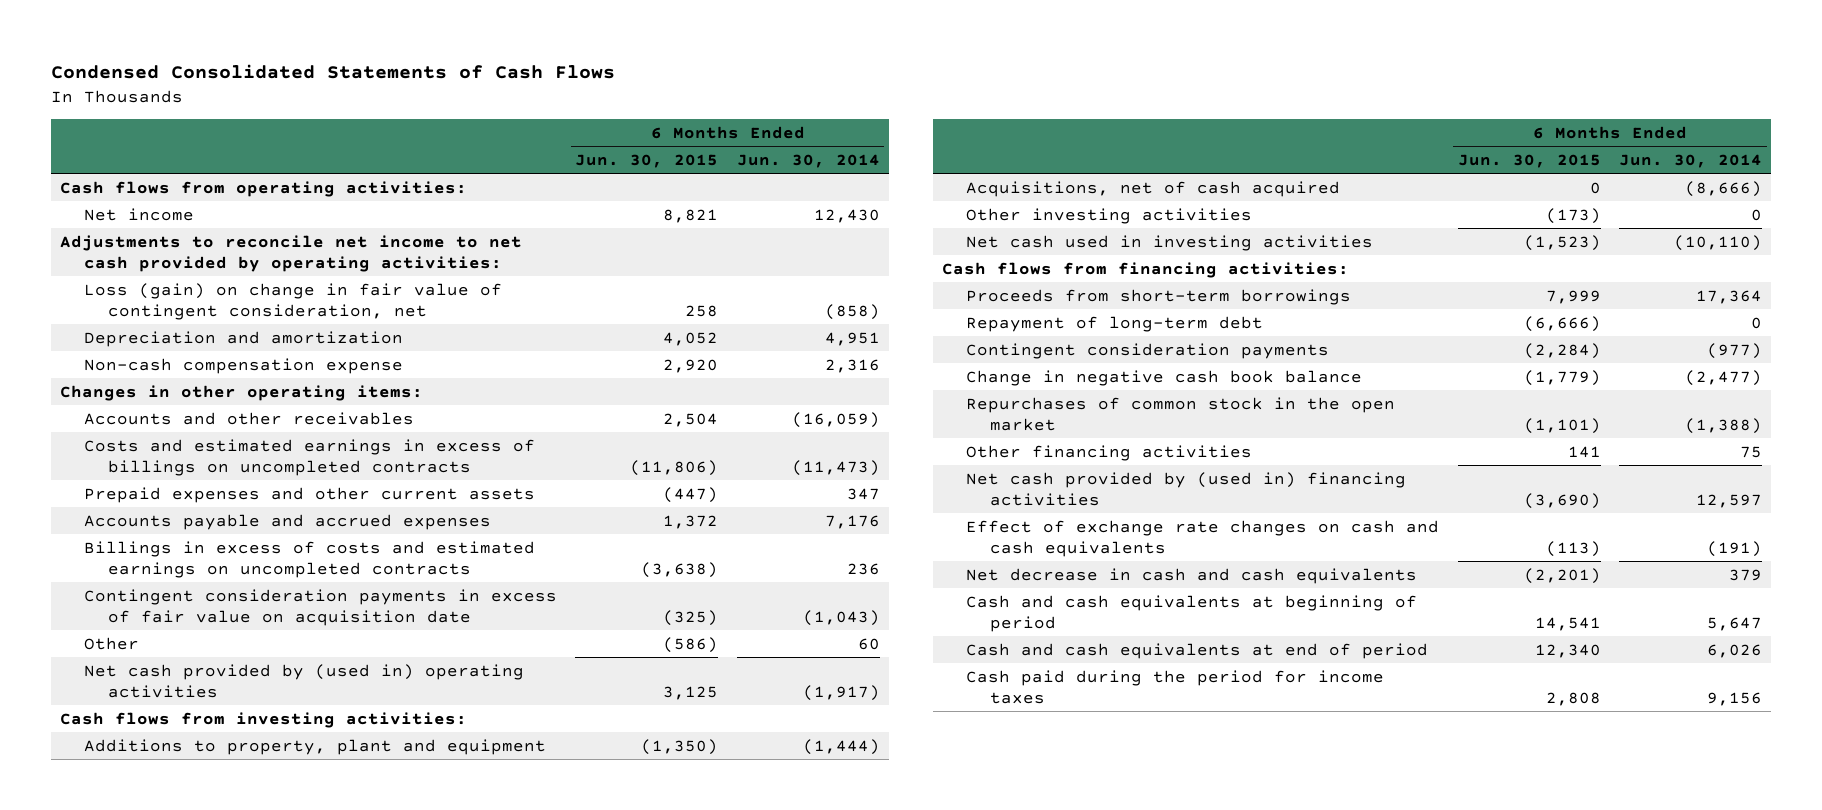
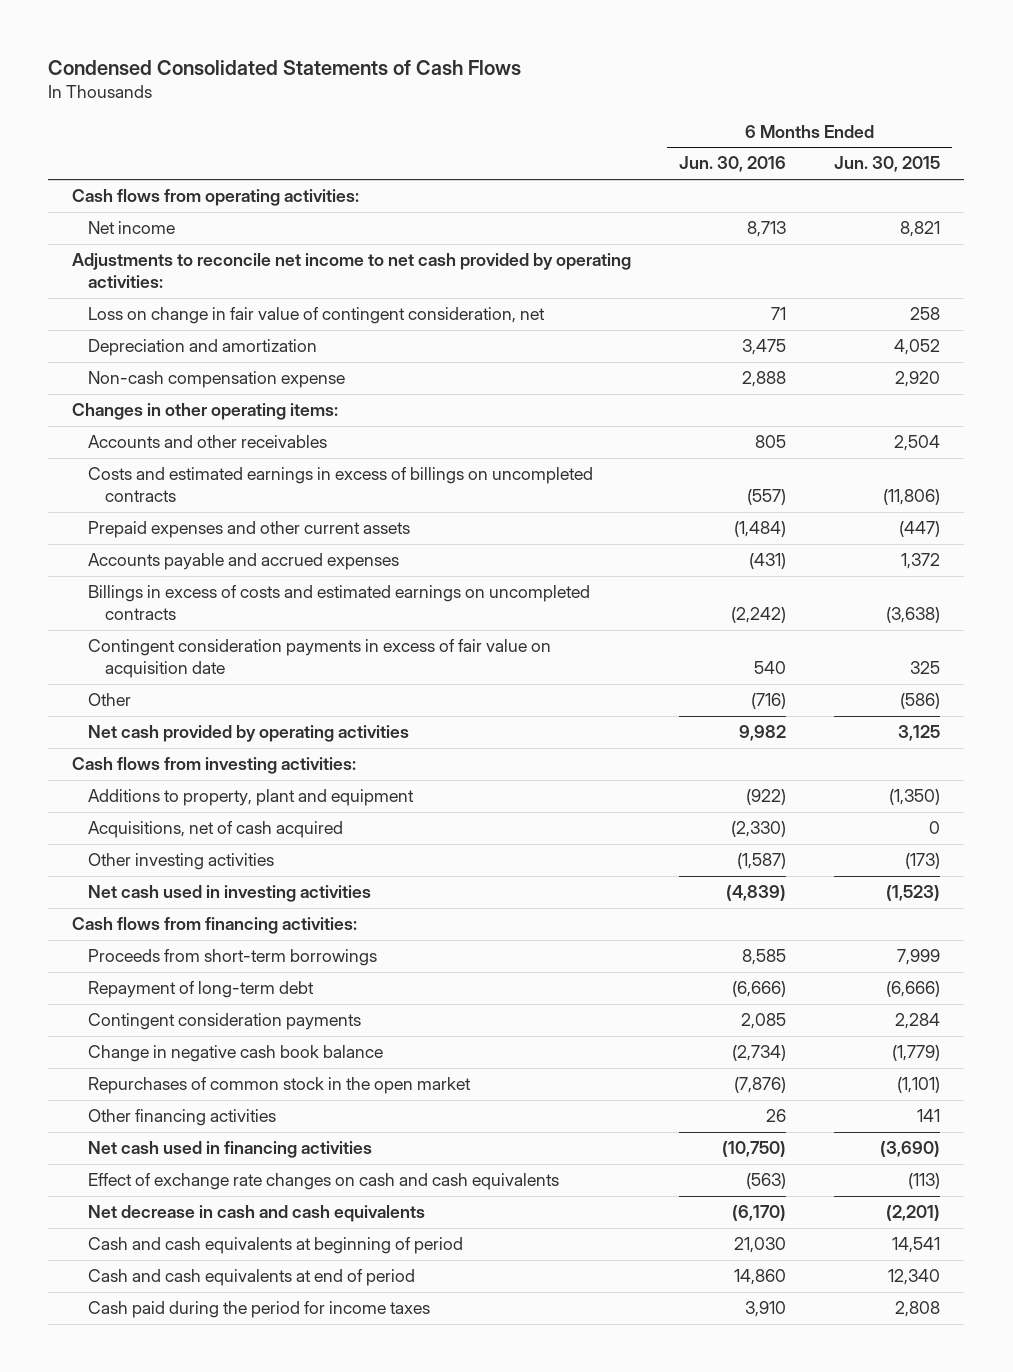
[736,154,880,169] Jun. 30, 2014 -> none
none -> [679,156,787,173] Jun. 30, 2016
[84,282,503,321] Loss (gain) on change in fair value of contingent consideration, net -> [88,307,546,325] Loss on change in fair value of contingent consideration, net
[663,610,719,627] (325) -> [910,661,941,675] 325
[84,663,525,699] Net cash provided by (used in) operating activities -> [88,725,410,743] Net cash provided by operating activities
[1523,342,1601,359] (2,284) -> [895,1013,941,1030] 2,284
[966,471,1407,507] Net cash provided by (used in) financing activities -> [88,1141,373,1159] Net cash used in financing activities

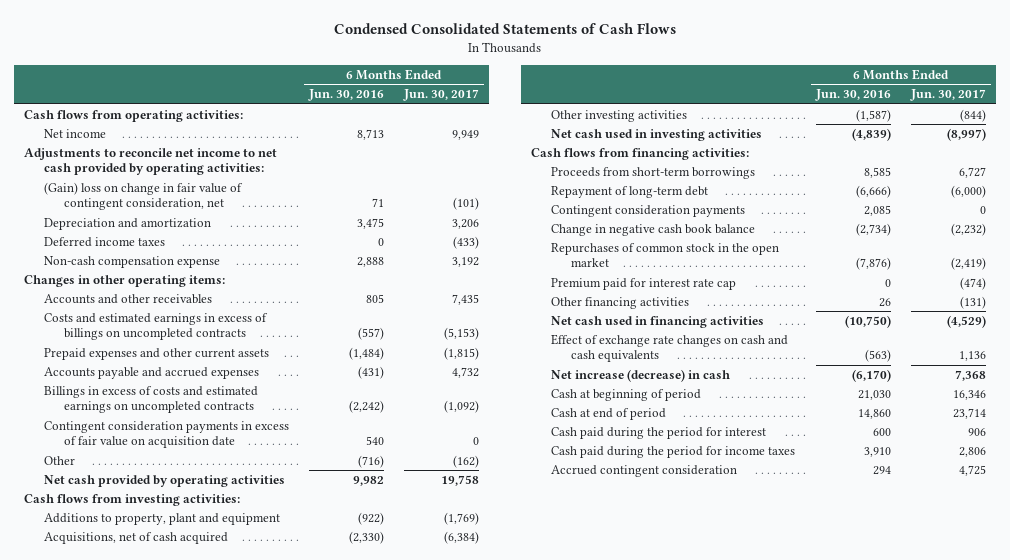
[834,156,941,173] Jun. 30, 2015 -> none
none -> [402,89,479,102] Jun. 30, 2017
[88,307,546,325] Loss on change in fair value of contingent consideration, net -> [43,181,243,211] (Gain) loss on change in fair value of contingent consideration, net
none -> [43,236,165,247] Deferred income taxes
none -> [550,277,736,290] Premium paid for interest rate cap
[88,1205,426,1223] Net decrease in cash and cash equivalents -> [550,368,730,382] Net increase (decrease) in cash
[88,1237,464,1255] Cash and cash equivalents at beginning of period -> [550,388,701,401] Cash at beginning of period
[88,1269,416,1287] Cash and cash equivalents at end of period -> [550,407,666,420] Cash at end of period
none -> [550,426,766,439] Cash paid during the period for interest
none -> [550,464,737,477] Accrued contingent consideration

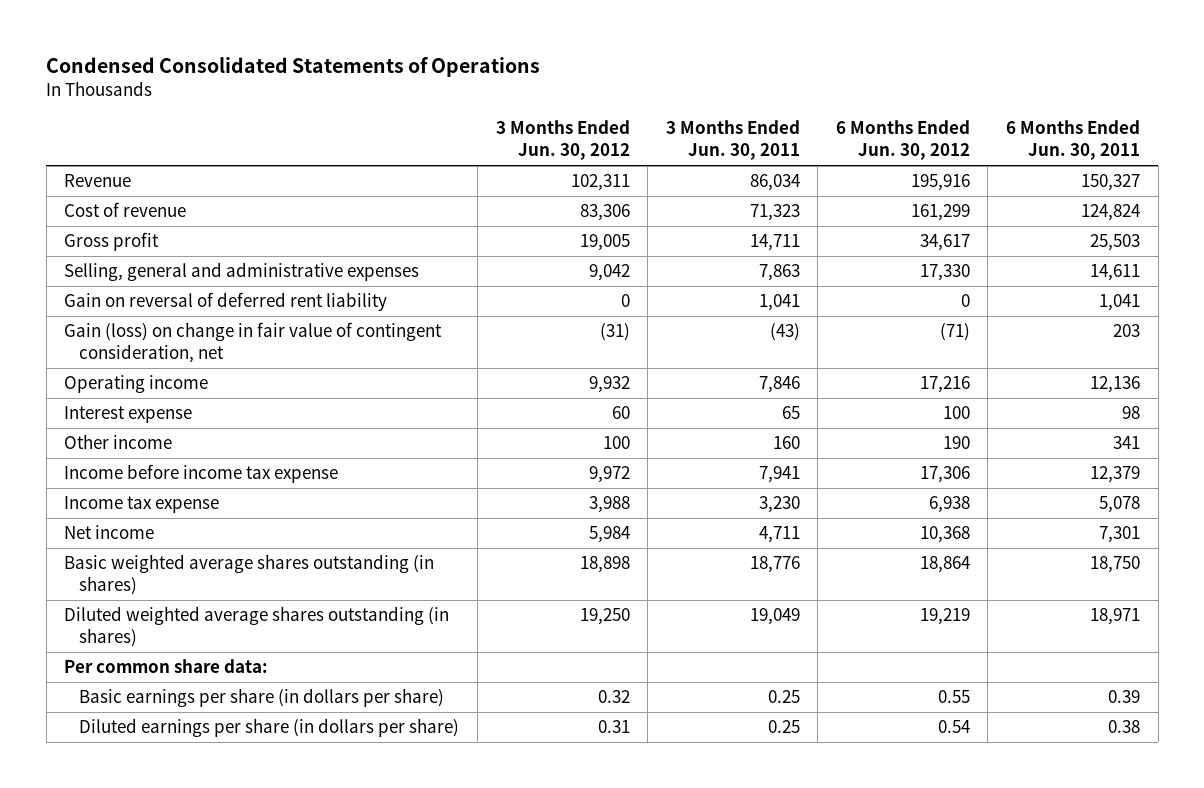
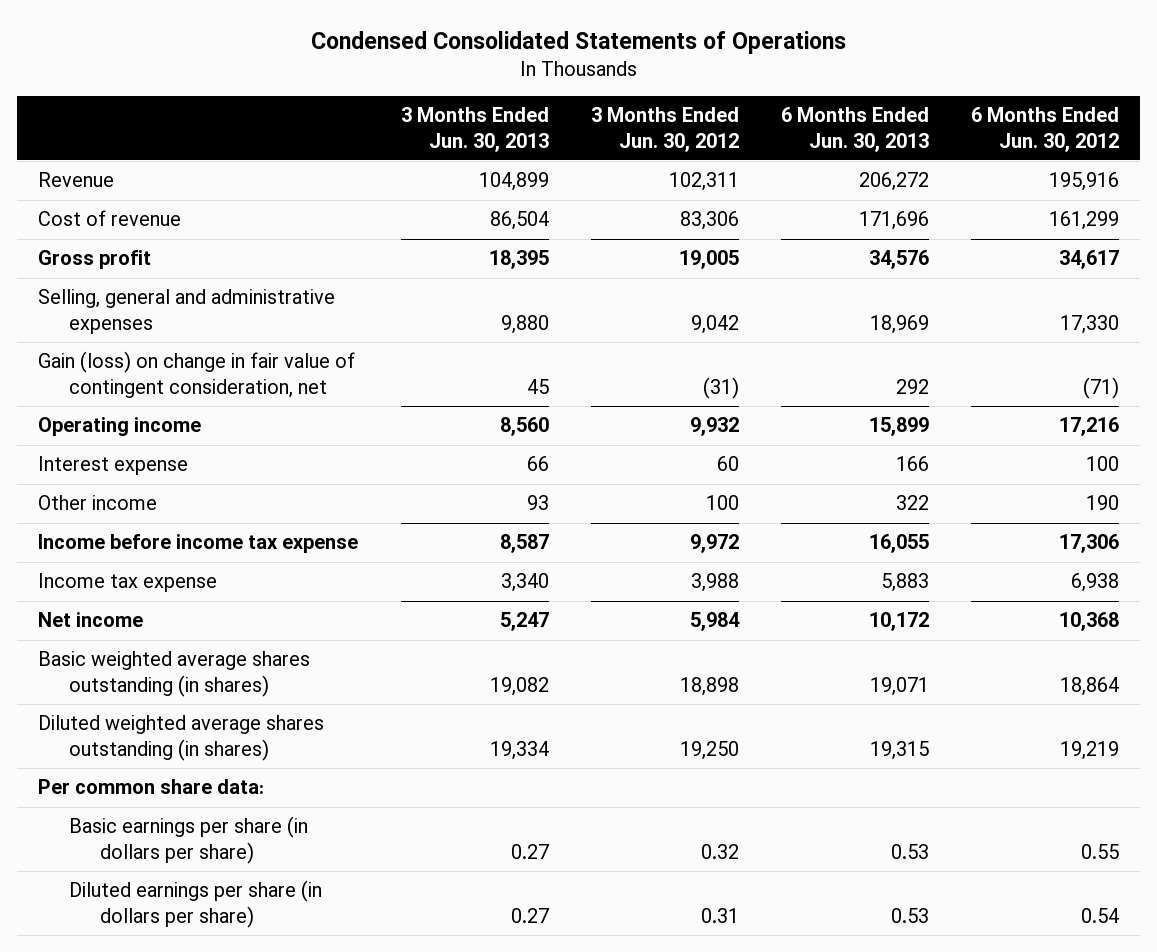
[665,120,800,161] 3 Months Ended Jun. 30, 2011 -> none
[1006,120,1141,161] 6 Months Ended Jun. 30, 2011 -> none
none -> [400,107,549,152] 3 Months Ended Jun. 30, 2013
none -> [780,107,929,152] 6 Months Ended Jun. 30, 2013
[64,292,388,312] Gain on reversal of deferred rent liability -> none

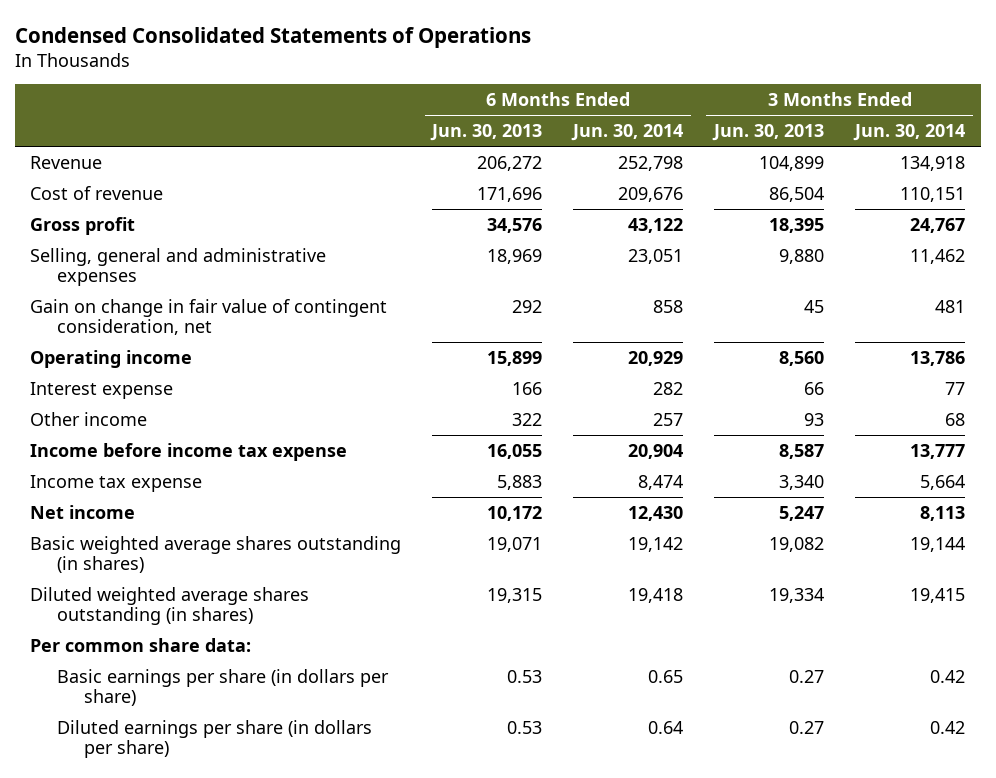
[590,107,739,152] 3 Months Ended Jun. 30, 2012 -> none
[970,107,1119,152] 6 Months Ended Jun. 30, 2012 -> none
none -> [571,124,684,142] Jun. 30, 2014
none -> [853,124,966,142] Jun. 30, 2014
[38,351,356,398] Gain (loss) on change in fair value of contingent consideration, net -> [30,298,388,336] Gain on change in fair value of contingent consideration, net

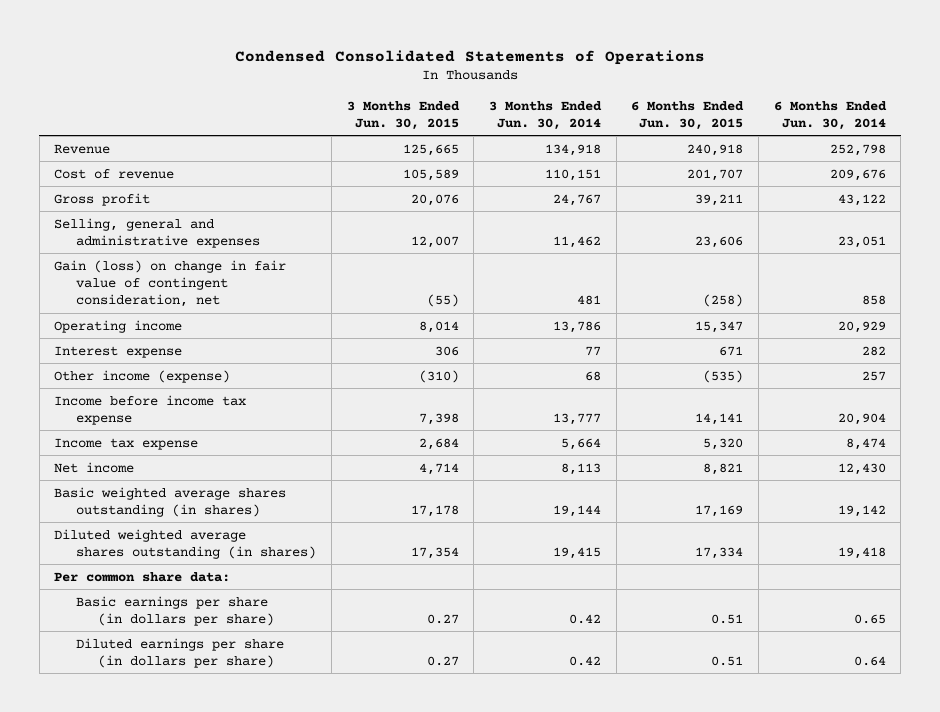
[430,124,543,142] Jun. 30, 2013 -> none
[712,124,825,142] Jun. 30, 2013 -> none
none -> [346,100,460,130] 3 Months Ended Jun. 30, 2015
none -> [631,100,745,130] 6 Months Ended Jun. 30, 2015
[30,298,388,336] Gain on change in fair value of contingent consideration, net -> [54,259,287,308] Gain (loss) on change in fair value of contingent consideration, net
[30,411,148,426] Other income -> [54,369,231,383] Other income (expense)

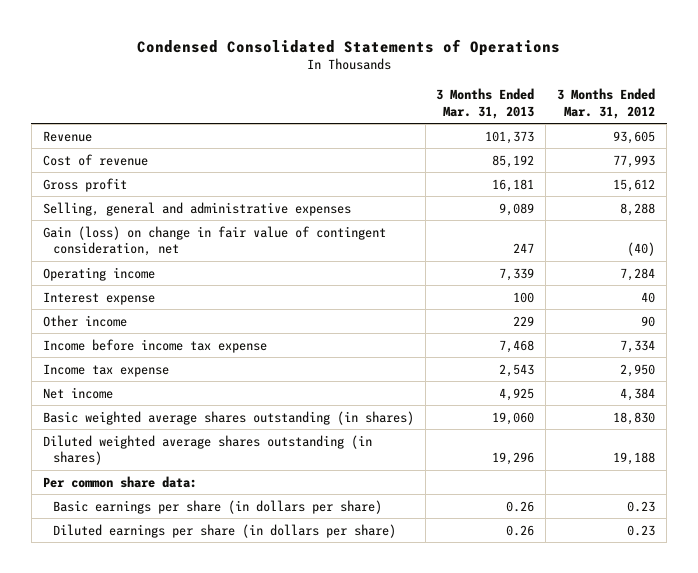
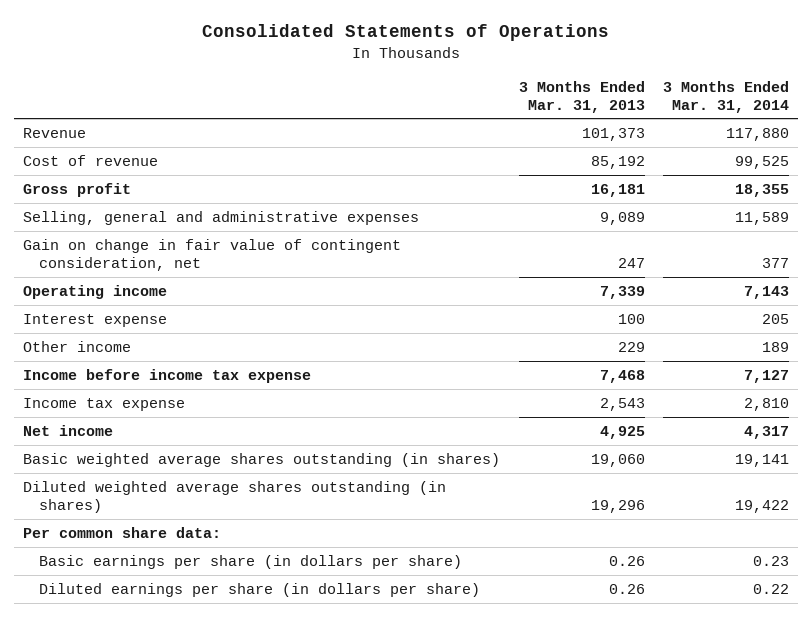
[136,38,560,56] Condensed Consolidated Statements of Operations -> [202,24,610,42] Consolidated Statements of Operations
[557,88,656,119] 3 Months Ended Mar. 31, 2012 -> none
none -> [662,80,789,113] 3 Months Ended Mar. 31, 2014
[42,225,386,257] Gain (loss) on change in fair value of contingent consideration, net -> [23,238,402,271] Gain on change in fair value of contingent consideration, net

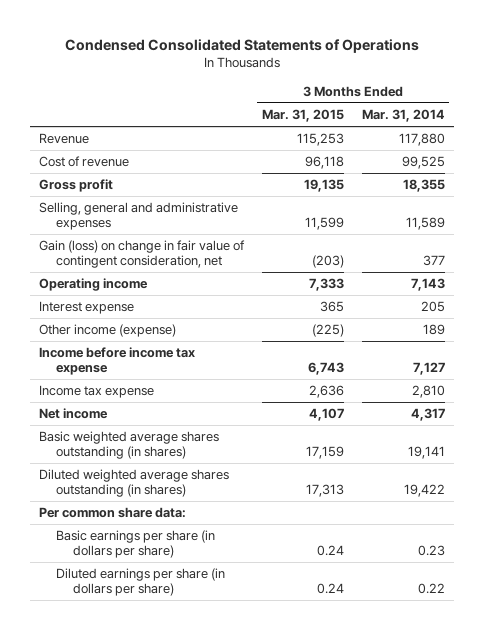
[202,24,610,42] Consolidated Statements of Operations -> [64,38,419,53] Condensed Consolidated Statements of Operations
[518,80,645,113] 3 Months Ended Mar. 31, 2013 -> none
none -> [261,109,344,123] Mar. 31, 2015
[23,238,402,271] Gain on change in fair value of contingent consideration, net -> [38,240,245,269] Gain (loss) on change in fair value of contingent consideration, net
[23,340,132,352] Other income -> [38,324,176,338] Other income (expense)

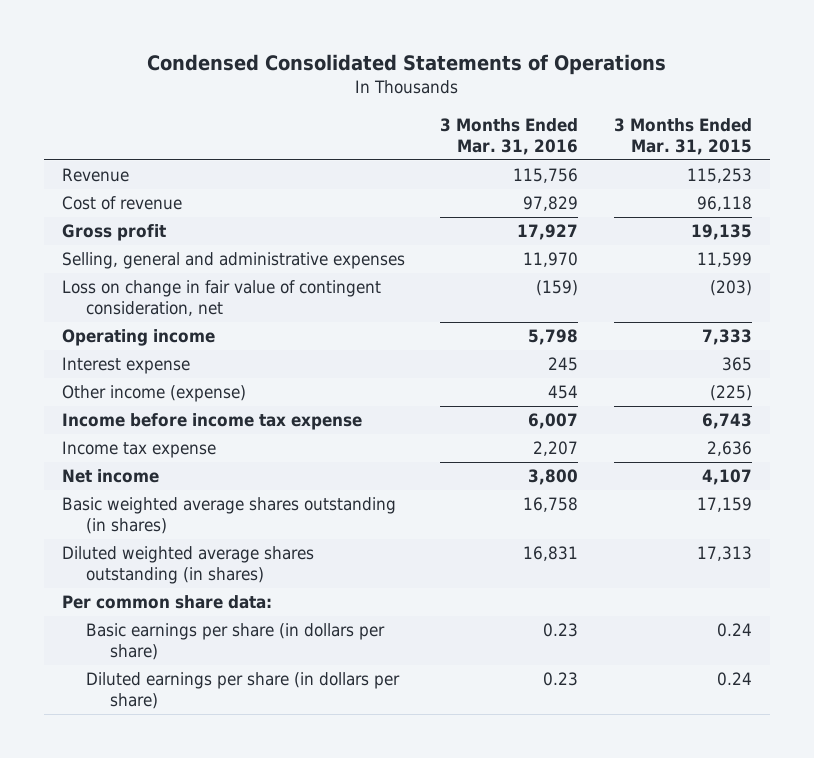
[361,109,445,123] Mar. 31, 2014 -> none
none -> [440,117,579,155] 3 Months Ended Mar. 31, 2016
[38,240,245,269] Gain (loss) on change in fair value of contingent consideration, net -> [61,280,381,317] Loss on change in fair value of contingent consideration, net

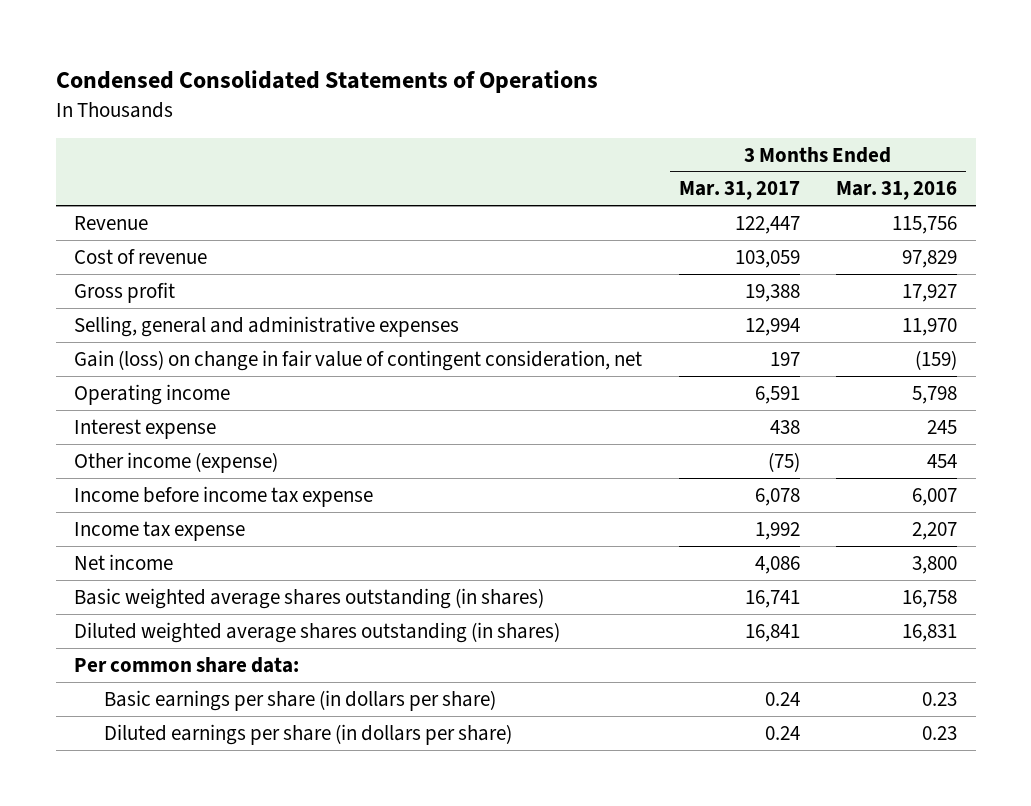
[614,117,753,155] 3 Months Ended Mar. 31, 2015 -> none
none -> [678,181,800,201] Mar. 31, 2017
[61,280,381,317] Loss on change in fair value of contingent consideration, net -> [74,349,643,371] Gain (loss) on change in fair value of contingent consideration, net

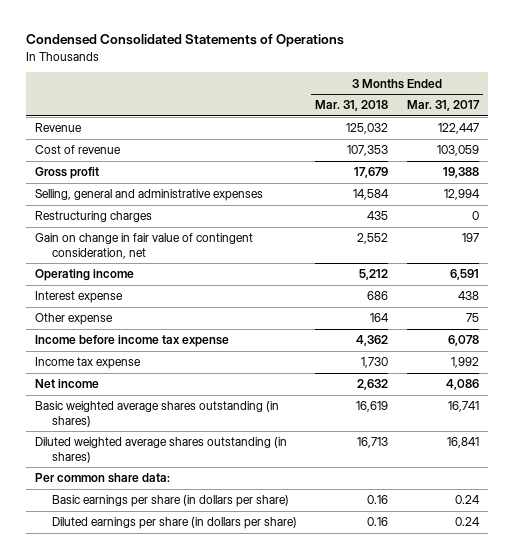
[836,181,958,201] Mar. 31, 2016 -> none
none -> [315,100,389,112] Mar. 31, 2018
none -> [35,211,153,223] Restructuring charges
[74,349,643,371] Gain (loss) on change in fair value of contingent consideration, net -> [35,233,254,259] Gain on change in fair value of contingent consideration, net
[74,451,279,473] Other income (expense) -> [35,313,114,326] Other expense
[767,451,800,472] (75) -> [465,313,479,323] 75

